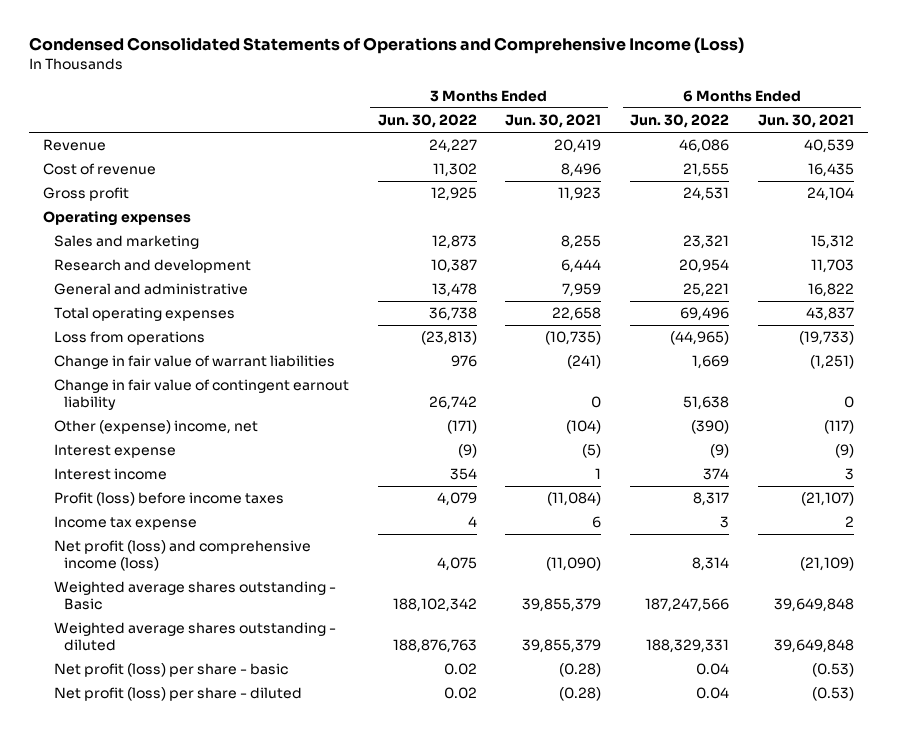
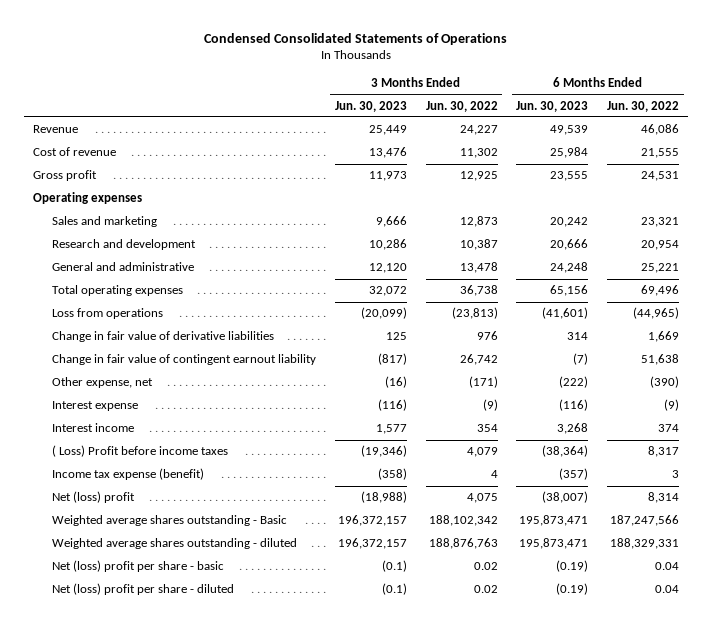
[28,37,744,55] Condensed Consolidated Statements of Operations and Comprehensive Income (Loss) -> [203,32,507,45] Condensed Consolidated Statements of Operations
[505,114,602,129] Jun. 30, 2021 -> none
[757,114,854,129] Jun. 30, 2021 -> none
none -> [335,100,408,112] Jun. 30, 2023
none -> [516,100,589,112] Jun. 30, 2023
[53,355,335,370] Change in fair value of warrant liabilities -> [52,331,275,343] Change in fair value of derivative liabilities
[53,420,258,435] Other (expense) income, net -> [52,377,154,389] Other expense, net
[53,492,284,507] Profit (loss) before income taxes -> [52,445,229,458] ( Loss) Profit before income taxes
[53,516,197,531] Income tax expense -> [52,468,205,481] Income tax expense (benefit)
[53,540,311,572] Net profit (loss) and comprehensive income (loss) -> [52,491,136,504] Net (loss) profit
[53,663,288,678] Net profit (loss) per share - basic -> [52,560,225,573] Net (loss) profit per share - basic
[53,687,302,702] Net profit (loss) per share - diluted -> [52,583,235,596] Net (loss) profit per share - diluted

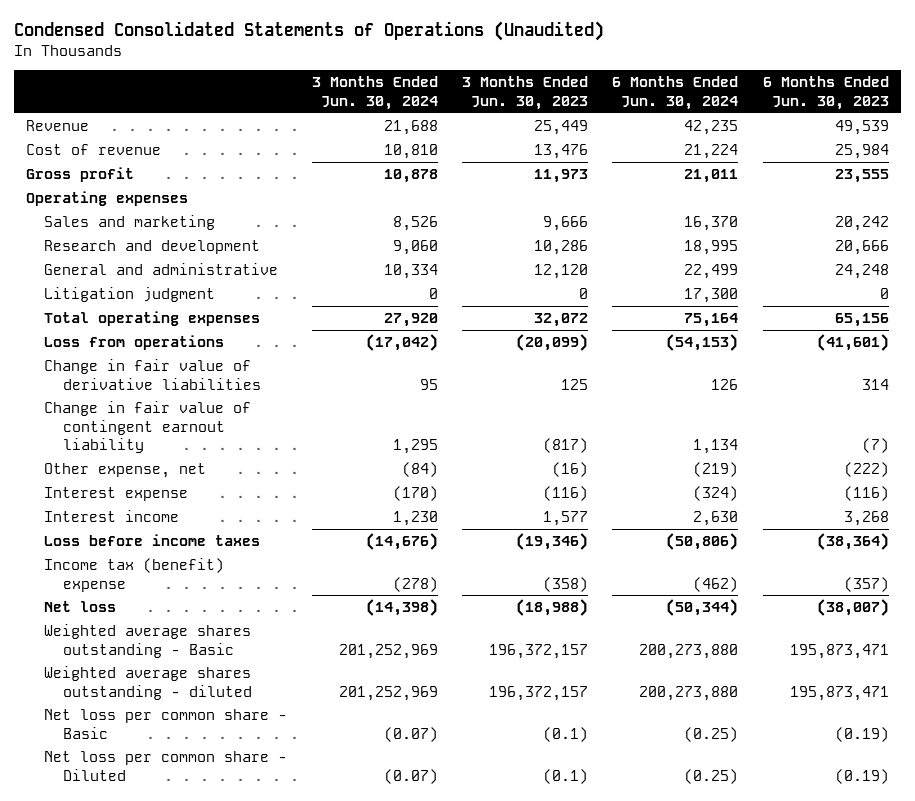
[203,32,507,45] Condensed Consolidated Statements of Operations -> [13,21,604,42] Condensed Consolidated Statements of Operations (Unaudited)
[425,100,498,112] Jun. 30, 2022 -> none
[607,100,680,112] Jun. 30, 2022 -> none
none -> [311,76,438,110] 3 Months Ended Jun. 30, 2024
none -> [612,76,739,110] 6 Months Ended Jun. 30, 2024
none -> [44,286,216,302] Litigation judgment
[52,445,229,458] ( Loss) Profit before income taxes -> [44,533,261,546] Loss before income taxes
[52,468,205,481] Income tax expense (benefit) -> [44,557,225,592] Income tax (benefit) expense
[52,491,136,504] Net (loss) profit -> [44,600,117,612] Net loss
[52,560,225,573] Net (loss) profit per share - basic -> [44,708,288,739] Net loss per common share - Basic
[52,583,235,596] Net (loss) profit per share - diluted -> [44,750,288,781] Net loss per common share - Diluted

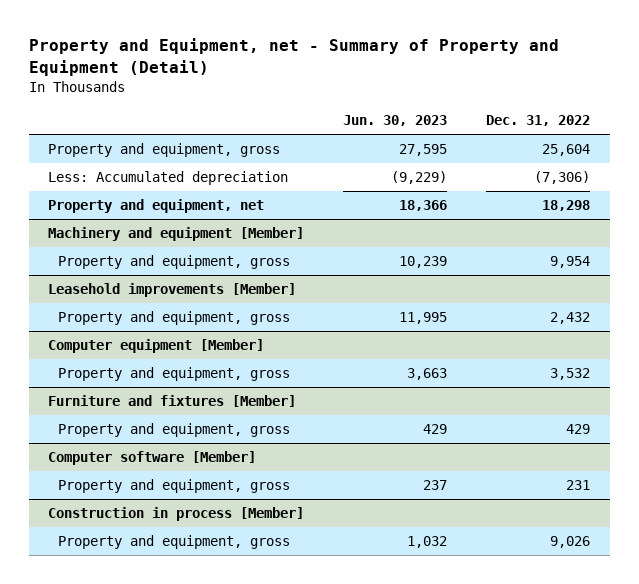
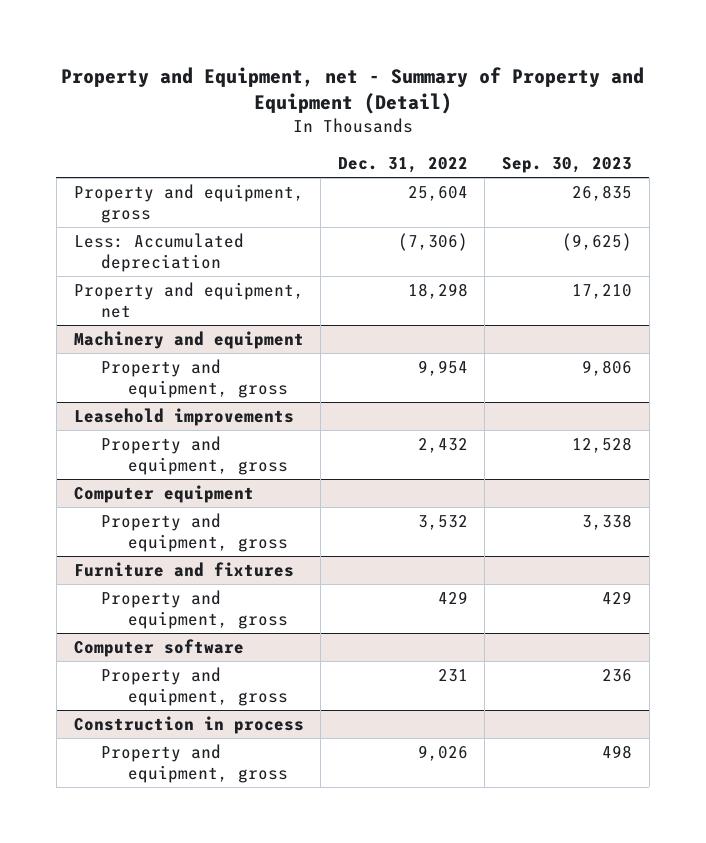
[343,115,448,127] Jun. 30, 2023 -> none
none -> [501,156,632,173] Sep. 30, 2023
[48,227,305,242] Machinery and equipment [Member] -> [73,331,304,350] Machinery and equipment
[48,283,297,298] Leasehold improvements [Member] -> [73,408,294,427] Leasehold improvements
[48,339,265,354] Computer equipment [Member] -> [73,485,254,504] Computer equipment
[48,395,297,408] Furniture and fixtures [Member] -> [73,562,294,578] Furniture and fixtures
[48,451,257,466] Computer software [Member] -> [73,639,244,658] Computer software
[48,507,305,522] Construction in process [Member] -> [73,716,304,735] Construction in process

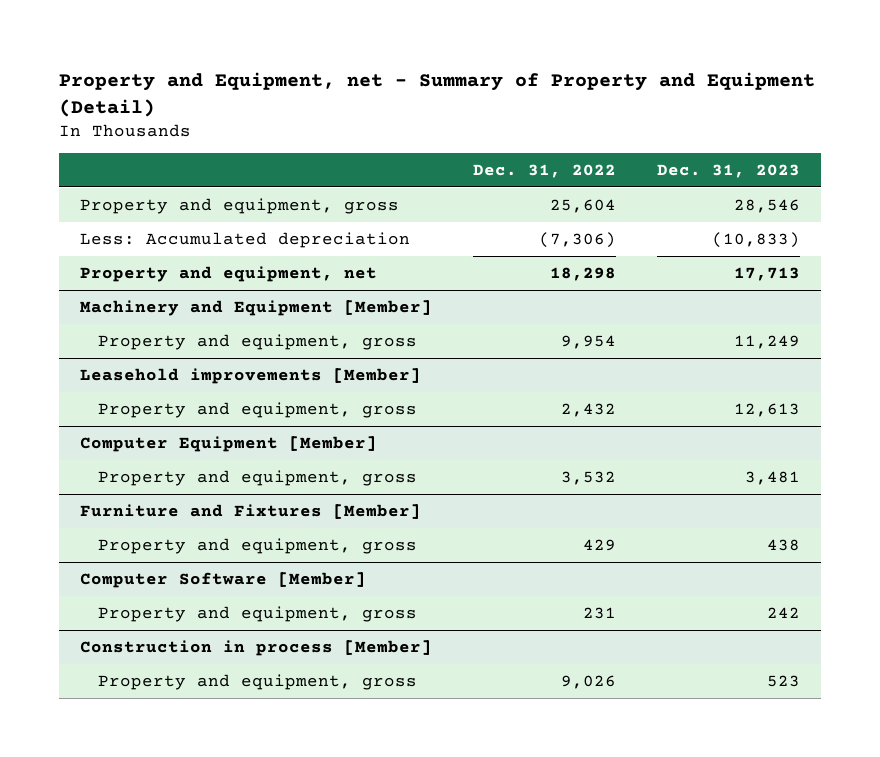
[501,156,632,173] Sep. 30, 2023 -> none
none -> [657,164,801,179] Dec. 31, 2023
[73,331,304,350] Machinery and equipment -> [79,299,432,316] Machinery and Equipment [Member]
[73,408,294,427] Leasehold improvements -> [79,367,421,384] Leasehold improvements [Member]
[73,485,254,504] Computer equipment -> [79,435,377,452] Computer Equipment [Member]
[73,562,294,578] Furniture and fixtures -> [79,503,421,519] Furniture and Fixtures [Member]
[73,639,244,658] Computer software -> [79,571,366,588] Computer Software [Member]
[73,716,304,735] Construction in process -> [79,639,432,656] Construction in process [Member]

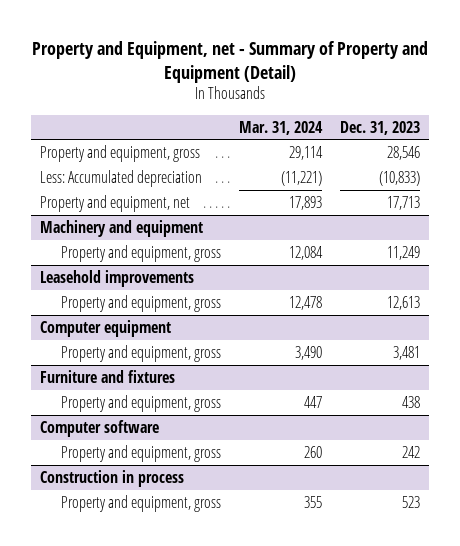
[472,164,616,179] Dec. 31, 2022 -> none
none -> [238,120,323,135] Mar. 31, 2024
[79,299,432,316] Machinery and Equipment [Member] -> [39,219,203,237] Machinery and equipment
[79,367,421,384] Leasehold improvements [Member] -> [39,269,194,287] Leasehold improvements
[79,435,377,452] Computer Equipment [Member] -> [39,319,171,337] Computer equipment
[79,503,421,519] Furniture and Fixtures [Member] -> [39,369,175,383] Furniture and fixtures
[79,571,366,588] Computer Software [Member] -> [39,419,159,437] Computer software
[79,639,432,656] Construction in process [Member] -> [39,469,184,487] Construction in process

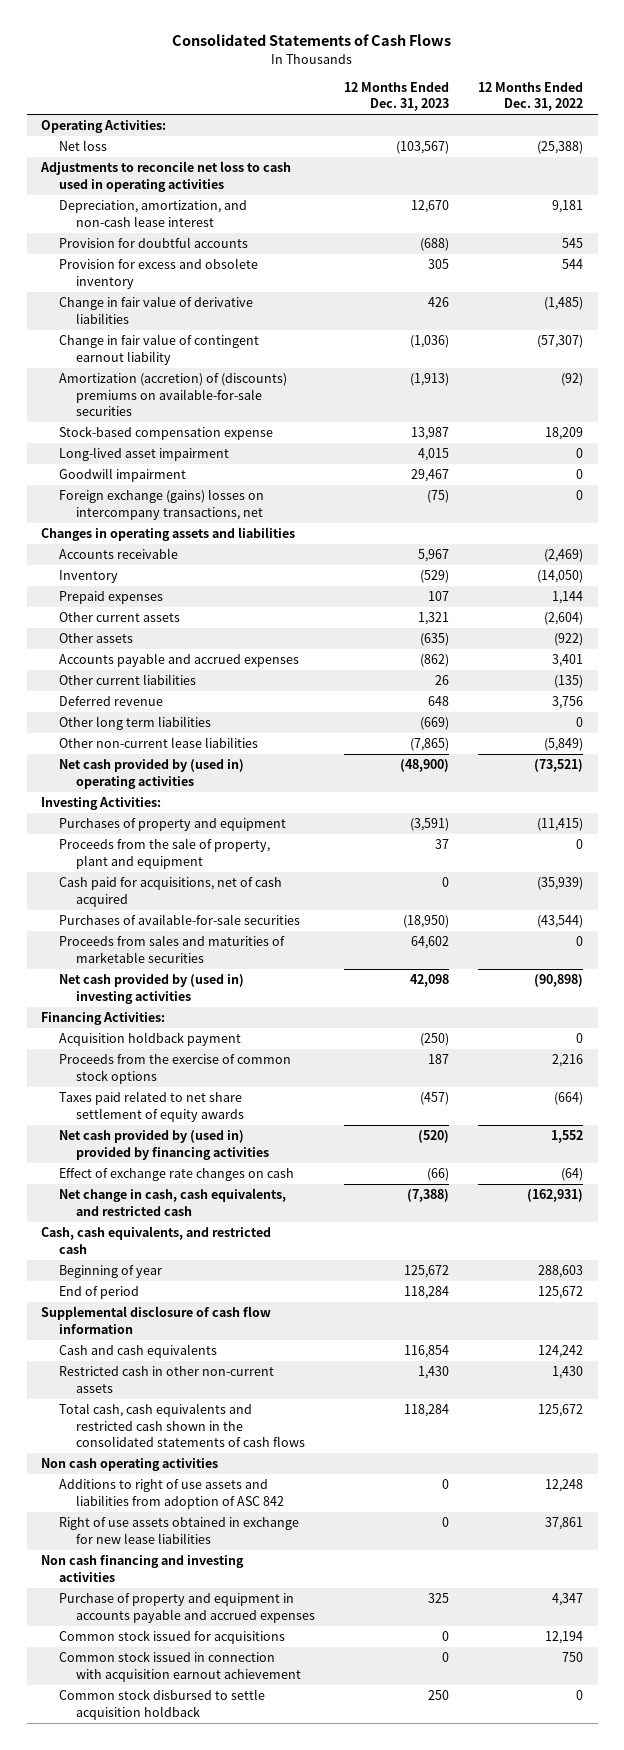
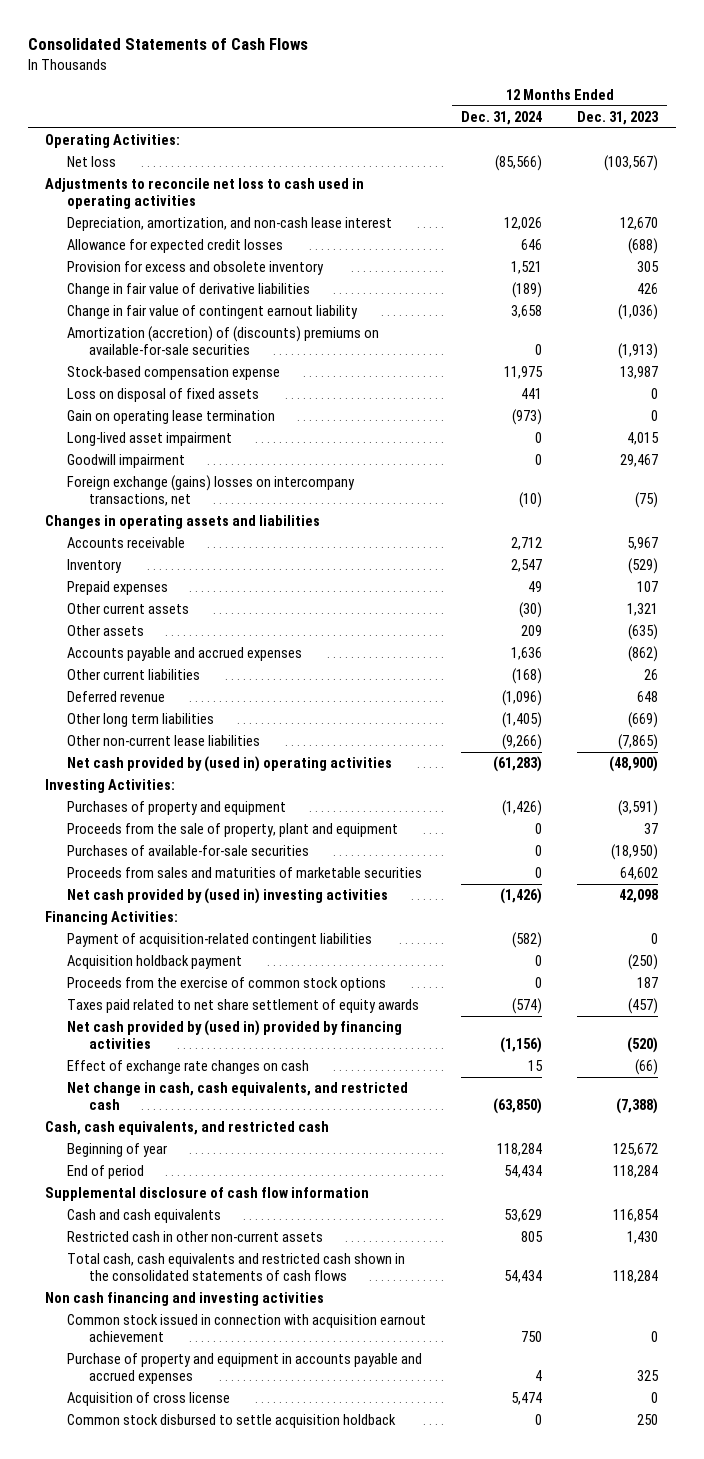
[478,81,584,112] 12 Months Ended Dec. 31, 2022 -> none
none -> [461,110,543,125] Dec. 31, 2024
[58,237,248,249] Provision for doubtful accounts -> [67,239,284,254] Allowance for expected credit losses
none -> [67,388,260,403] Loss on disposal of fixed assets
none -> [67,410,276,425] Gain on operating lease termination
[58,877,282,907] Cash paid for acquisitions, net of cash acquired -> none
none -> [67,933,373,948] Payment of acquisition-related contingent liabilities
[41,1458,219,1472] Non cash operating activities -> none
[58,1479,284,1509] Additions to right of use assets and liabilities from adoption of ASC 842 -> none
[58,1517,299,1544] Right of use assets obtained in exchange for new lease liabilities -> none
[58,1630,285,1645] Common stock issued for acquisitions -> none
[58,1593,315,1623] Purchase of property and equipment in accounts payable and accrued expenses -> [67,1353,423,1385] Purchase of property and equipment in accounts payable and accrued expenses
none -> [67,1392,231,1407] Acquisition of cross license

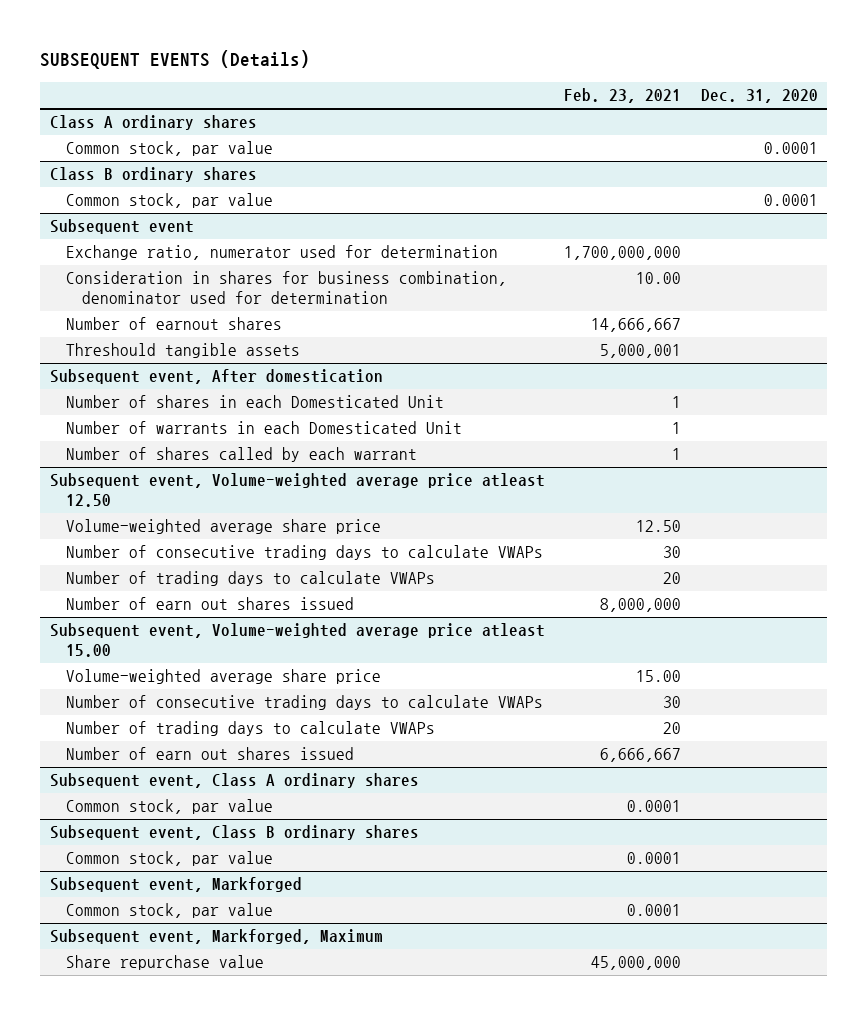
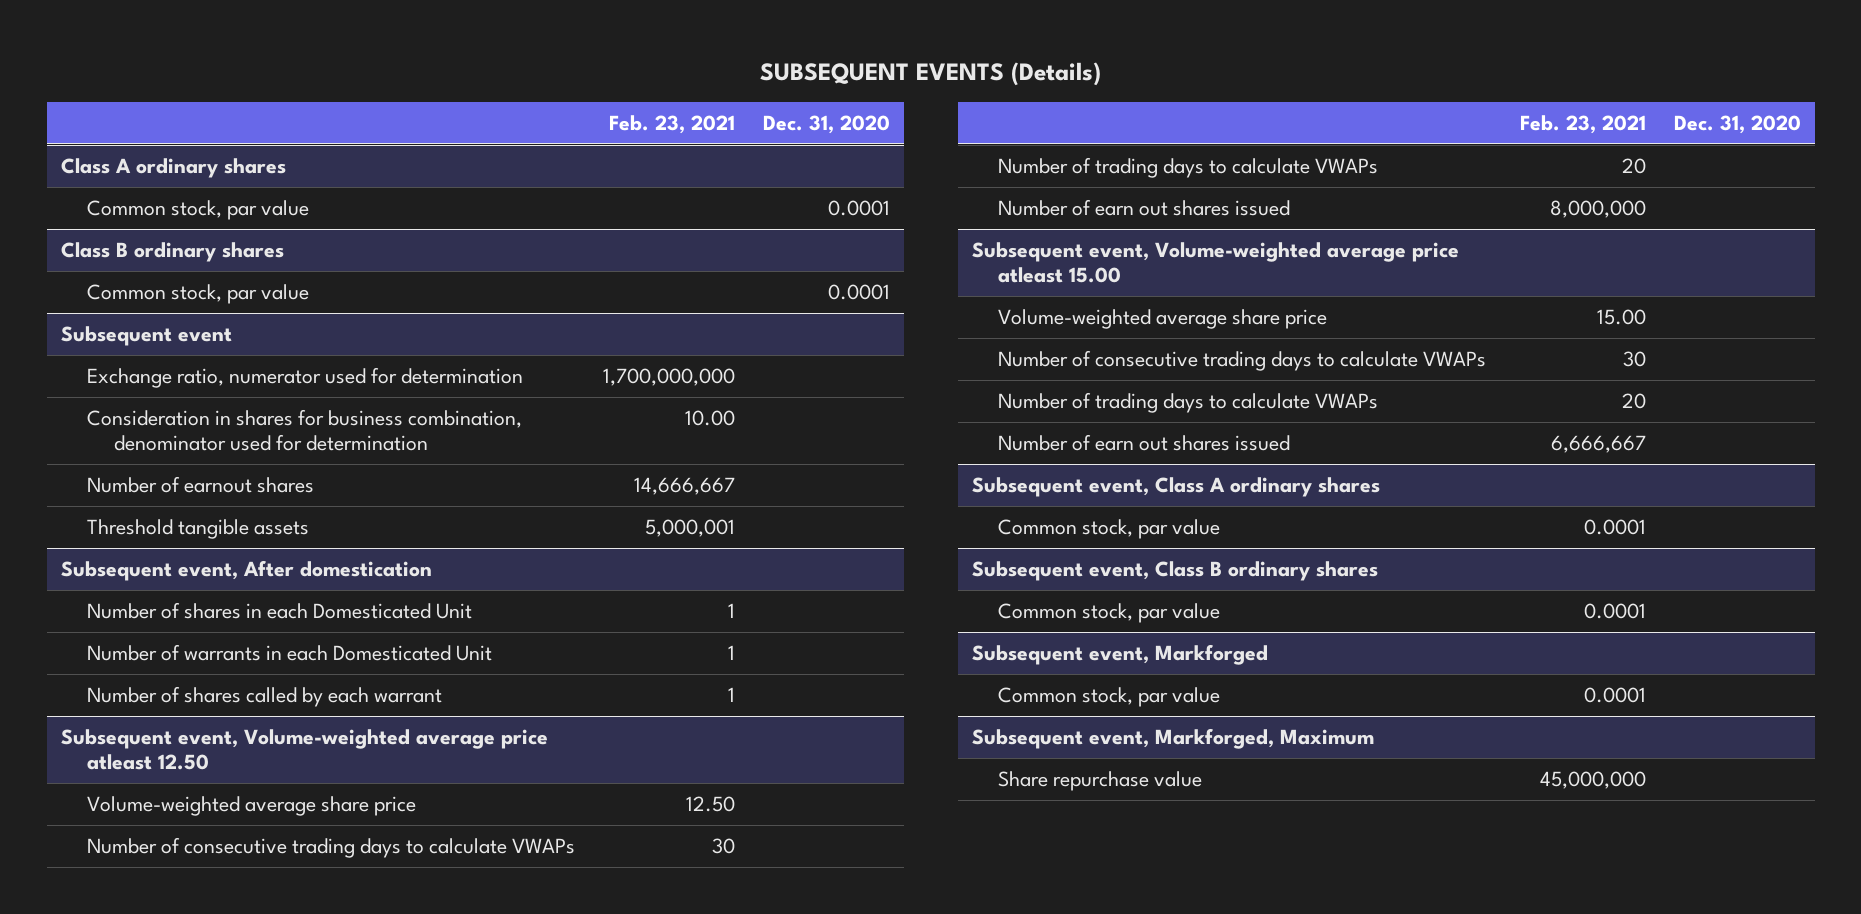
[65,343,300,359] Threshould tangible assets -> [87,518,310,539] Threshold tangible assets

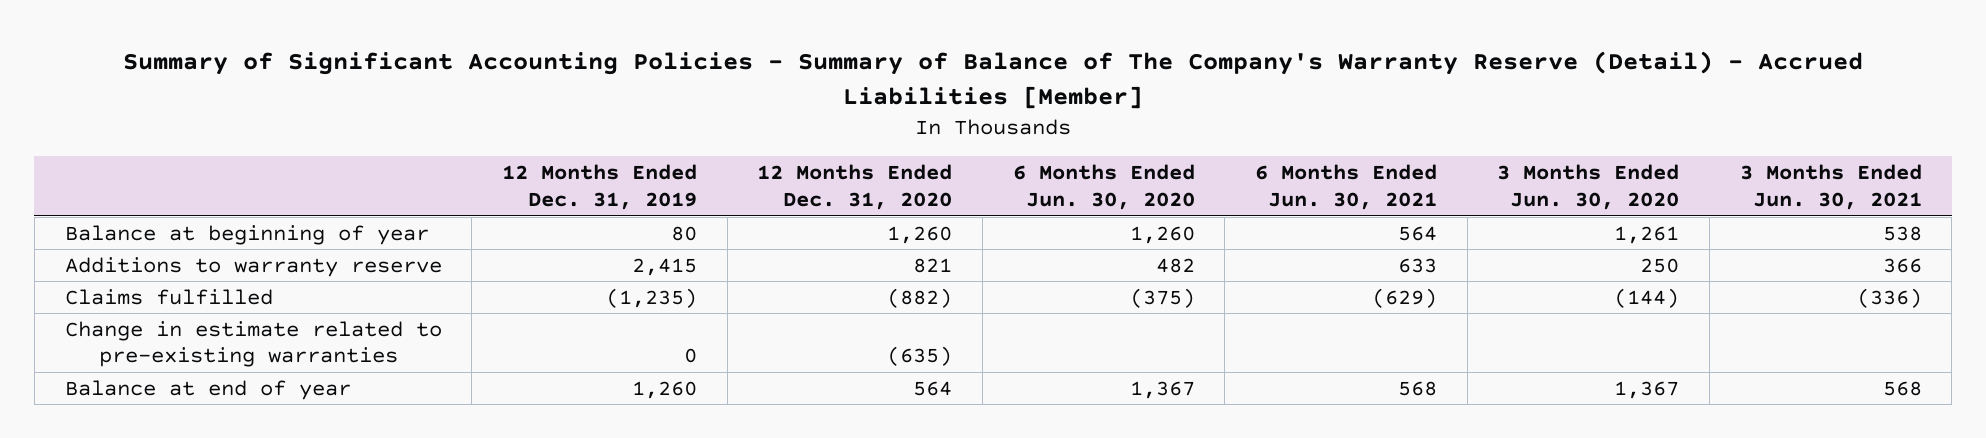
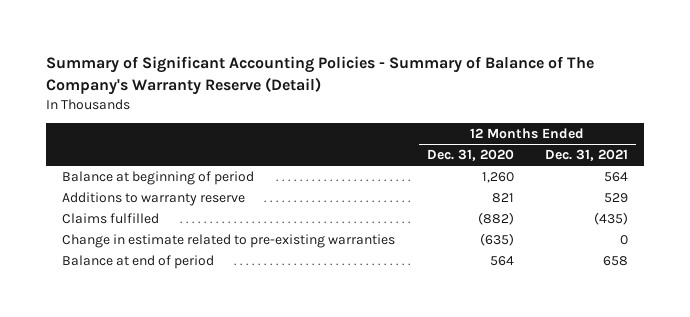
[123,51,1864,109] Summary of Significant Accounting Policies - Summary of Balance of The Company's Warranty Reserve (Detail) - Accrued Liabilities [Member] -> [46,56,595,95] Summary of Significant Accounting Policies - Summary of Balance of The Company's Warranty Reserve (Detail)
[501,164,697,210] 12 Months Ended Dec. 31, 2019 -> none
[1012,164,1195,210] 6 Months Ended Jun. 30, 2020 -> none
[1254,164,1437,210] 6 Months Ended Jun. 30, 2021 -> none
[1497,164,1680,210] 3 Months Ended Jun. 30, 2020 -> none
[1739,164,1922,210] 3 Months Ended Jun. 30, 2021 -> none
none -> [544,149,628,162] Dec. 31, 2021
[64,224,429,245] Balance at beginning of year -> [62,170,255,185] Balance at beginning of period
[64,379,351,400] Balance at end of year -> [62,254,215,269] Balance at end of period

